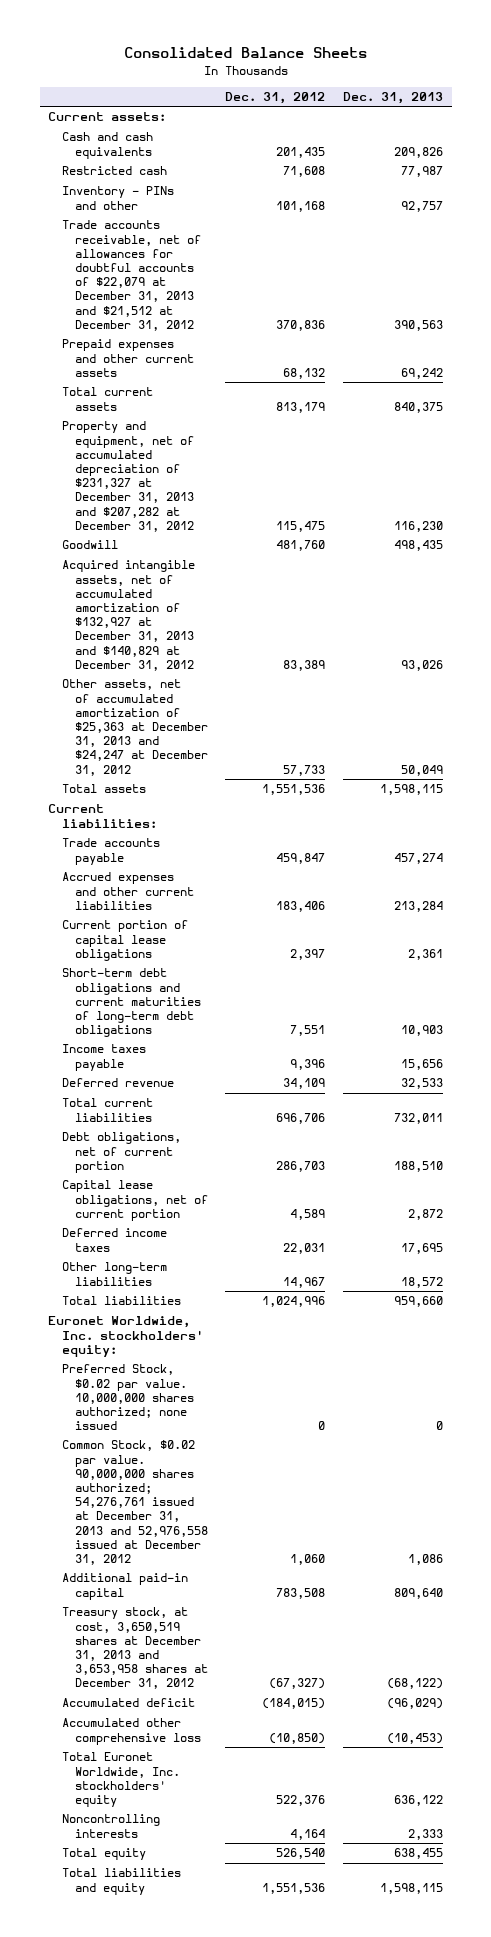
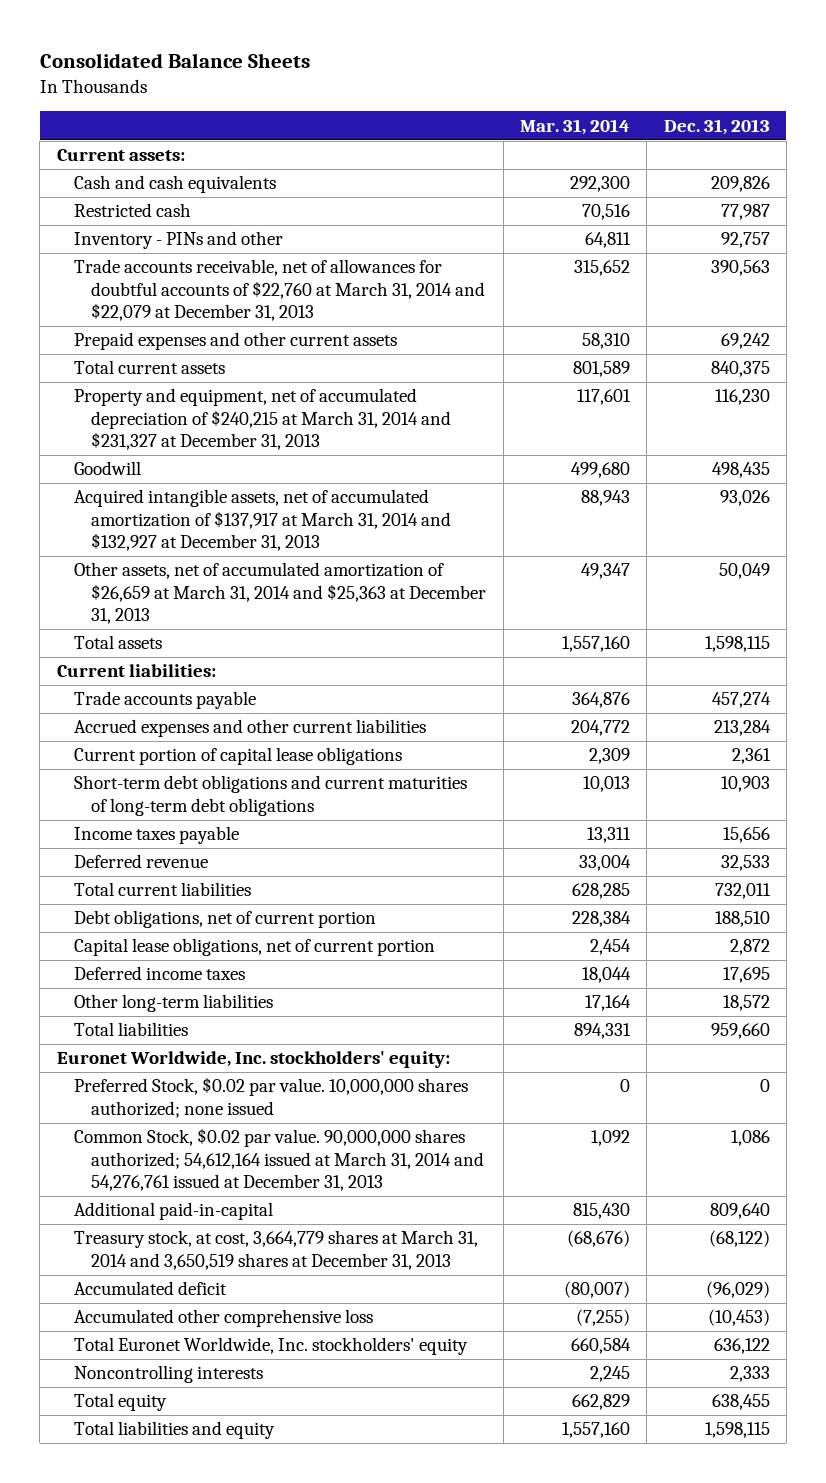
[225,92,326,105] Dec. 31, 2012 -> none
none -> [520,118,631,135] Mar. 31, 2014
[61,220,201,331] Trade accounts receivable, net of allowances for doubtful accounts of $22,079 at December 31, 2013 and $21,512 at December 31, 2012 -> [74,259,486,321] Trade accounts receivable, net of allowances for doubtful accounts of $22,760 at March 31, 2014 and $22,079 at December 31, 2013
[61,421,194,532] Property and equipment, net of accumulated depreciation of $231,327 at December 31, 2013 and $207,282 at December 31, 2012 -> [74,388,452,450] Property and equipment, net of accumulated depreciation of $240,215 at March 31, 2014 and $231,327 at December 31, 2013
[61,560,195,671] Acquired intangible assets, net of accumulated amortization of $132,927 at December 31, 2013 and $140,829 at December 31, 2012 -> [74,489,452,551] Acquired intangible assets, net of accumulated amortization of $137,917 at March 31, 2014 and $132,927 at December 31, 2013
[61,679,208,776] Other assets, net of accumulated amortization of $25,363 at December 31, 2013 and $24,247 at December 31, 2012 -> [74,562,487,624] Other assets, net of accumulated amortization of $26,659 at March 31, 2014 and $25,363 at December 31, 2013
[61,1440,208,1566] Common Stock, $0.02 par value. 90,000,000 shares authorized; 54,276,761 issued at December 31, 2013 and 52,976,558 issued at December 31, 2012 -> [74,1128,485,1191] Common Stock, $0.02 par value. 90,000,000 shares authorized; 54,612,164 issued at March 31, 2014 and 54,276,761 issued at December 31, 2013
[61,1573,188,1600] Additional paid-in capital -> [74,1202,274,1221] Additional paid-in-capital
[61,1607,208,1690] Treasury stock, at cost, 3,650,519 shares at December 31, 2013 and 3,653,958 shares at December 31, 2012 -> [74,1230,479,1270] Treasury stock, at cost, 3,664,779 shares at March 31, 2014 and 3,650,519 shares at December 31, 2013

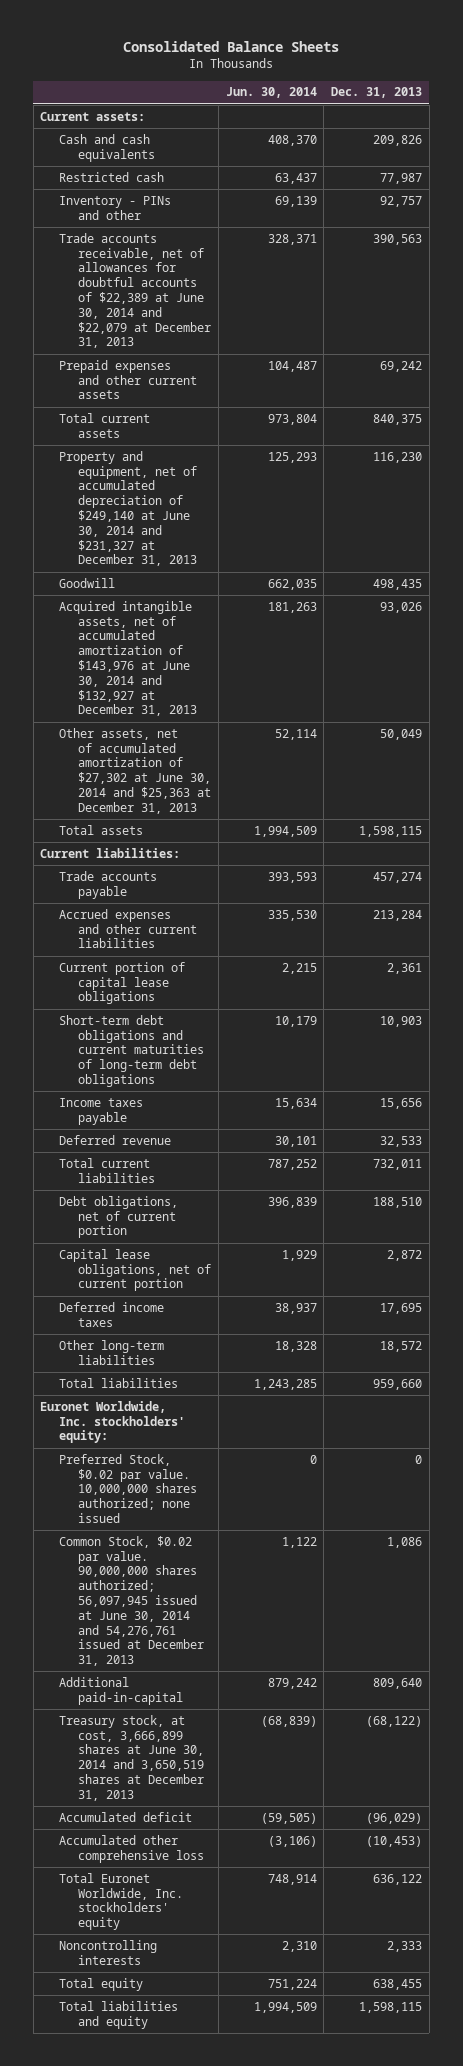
[520,118,631,135] Mar. 31, 2014 -> none
none -> [225,87,317,99] Jun. 30, 2014
[74,259,486,321] Trade accounts receivable, net of allowances for doubtful accounts of $22,760 at March 31, 2014 and $22,079 at December 31, 2013 -> [59,232,212,349] Trade accounts receivable, net of allowances for doubtful accounts of $22,389 at June 30, 2014 and $22,079 at December 31, 2013
[74,388,452,450] Property and equipment, net of accumulated depreciation of $240,215 at March 31, 2014 and $231,327 at December 31, 2013 -> [59,450,198,567] Property and equipment, net of accumulated depreciation of $249,140 at June 30, 2014 and $231,327 at December 31, 2013
[74,489,452,551] Acquired intangible assets, net of accumulated amortization of $137,917 at March 31, 2014 and $132,927 at December 31, 2013 -> [59,600,198,717] Acquired intangible assets, net of accumulated amortization of $143,976 at June 30, 2014 and $132,927 at December 31, 2013
[74,562,487,624] Other assets, net of accumulated amortization of $26,659 at March 31, 2014 and $25,363 at December 31, 2013 -> [59,727,212,814] Other assets, net of accumulated amortization of $27,302 at June 30, 2014 and $25,363 at December 31, 2013
[74,1128,485,1191] Common Stock, $0.02 par value. 90,000,000 shares authorized; 54,612,164 issued at March 31, 2014 and 54,276,761 issued at December 31, 2013 -> [59,1535,205,1667] Common Stock, $0.02 par value. 90,000,000 shares authorized; 56,097,945 issued at June 30, 2014 and 54,276,761 issued at December 31, 2013
[74,1230,479,1270] Treasury stock, at cost, 3,664,779 shares at March 31, 2014 and 3,650,519 shares at December 31, 2013 -> [59,1714,205,1801] Treasury stock, at cost, 3,666,899 shares at June 30, 2014 and 3,650,519 shares at December 31, 2013

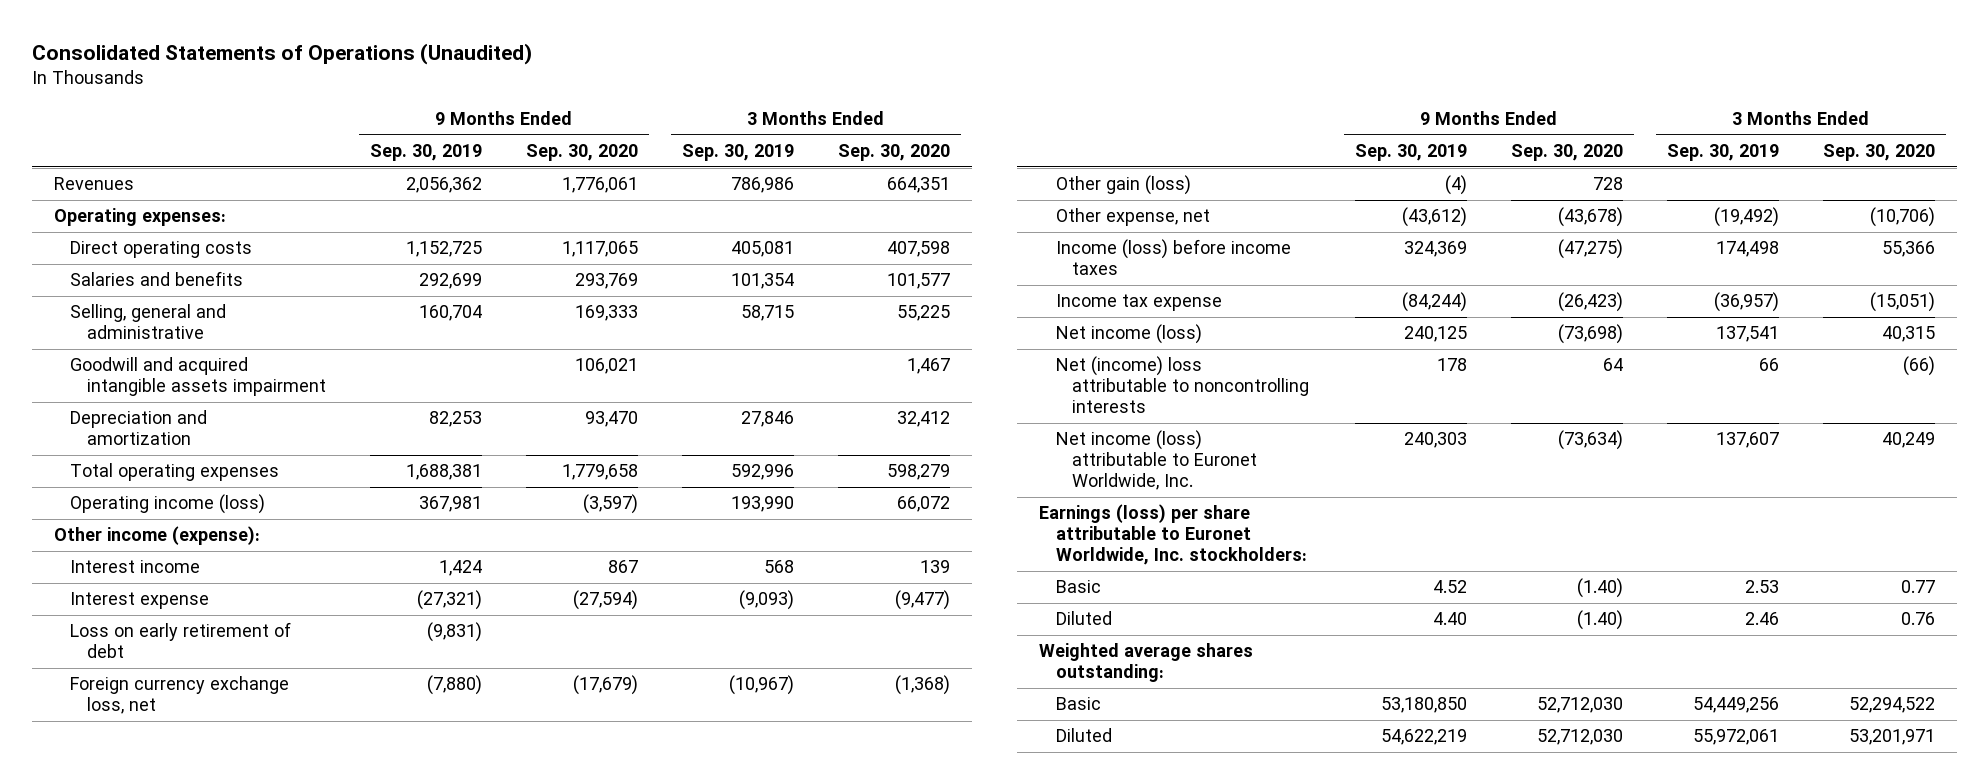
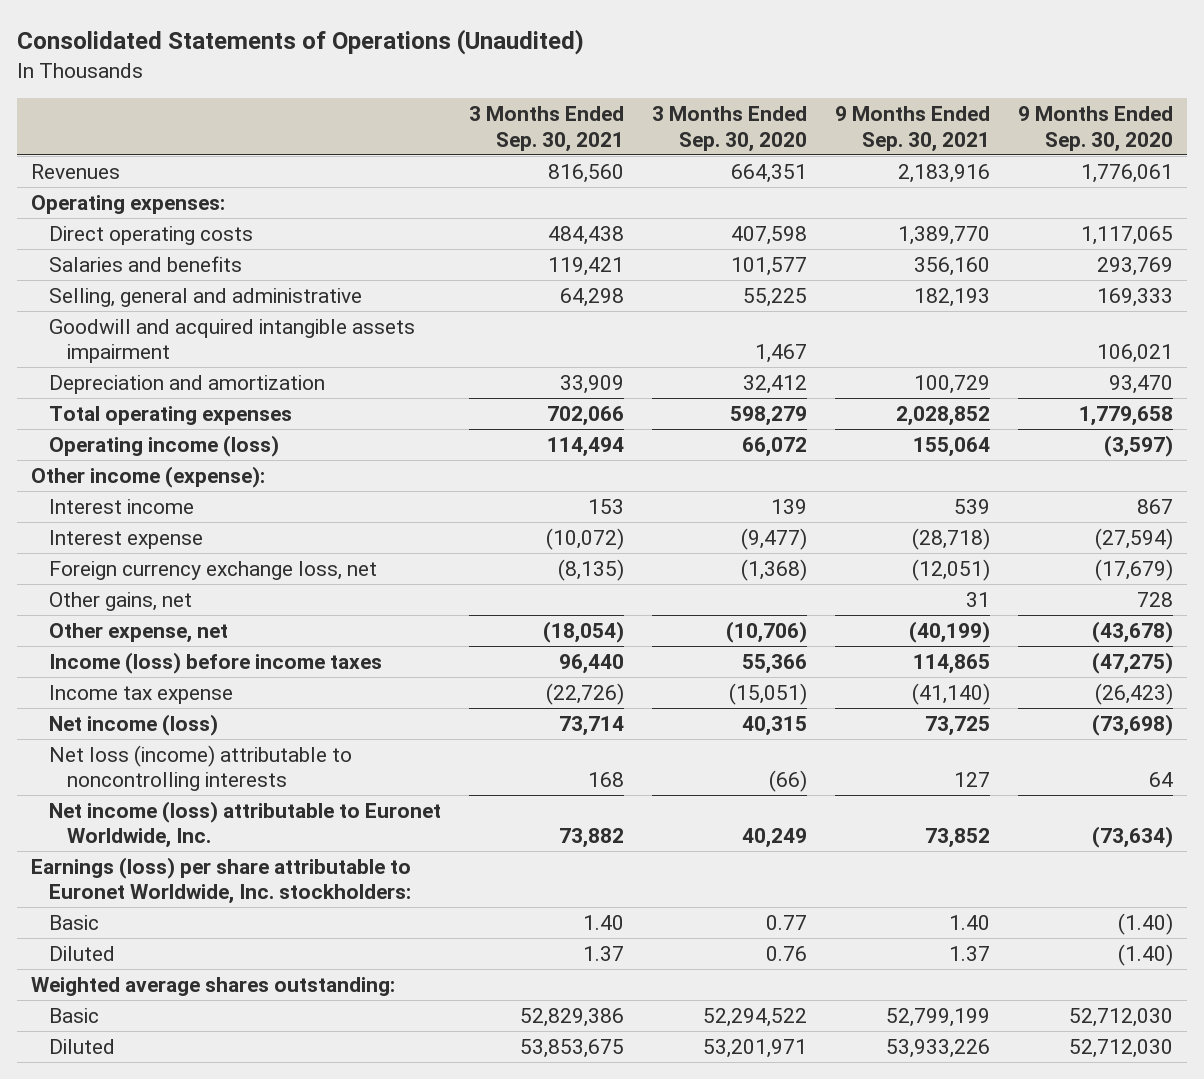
[369,143,482,161] Sep. 30, 2019 -> none
[681,143,794,161] Sep. 30, 2019 -> none
none -> [469,106,625,152] 3 Months Ended Sep. 30, 2021
none -> [834,106,990,152] 9 Months Ended Sep. 30, 2021
[70,622,292,659] Loss on early retirement of debt -> none
[1055,175,1191,196] Other gain (loss) -> [49,591,193,611] Other gains, net
[1055,356,1310,414] Net (income) loss attributable to noncontrolling interests -> [49,744,353,792] Net loss (income) attributable to noncontrolling interests

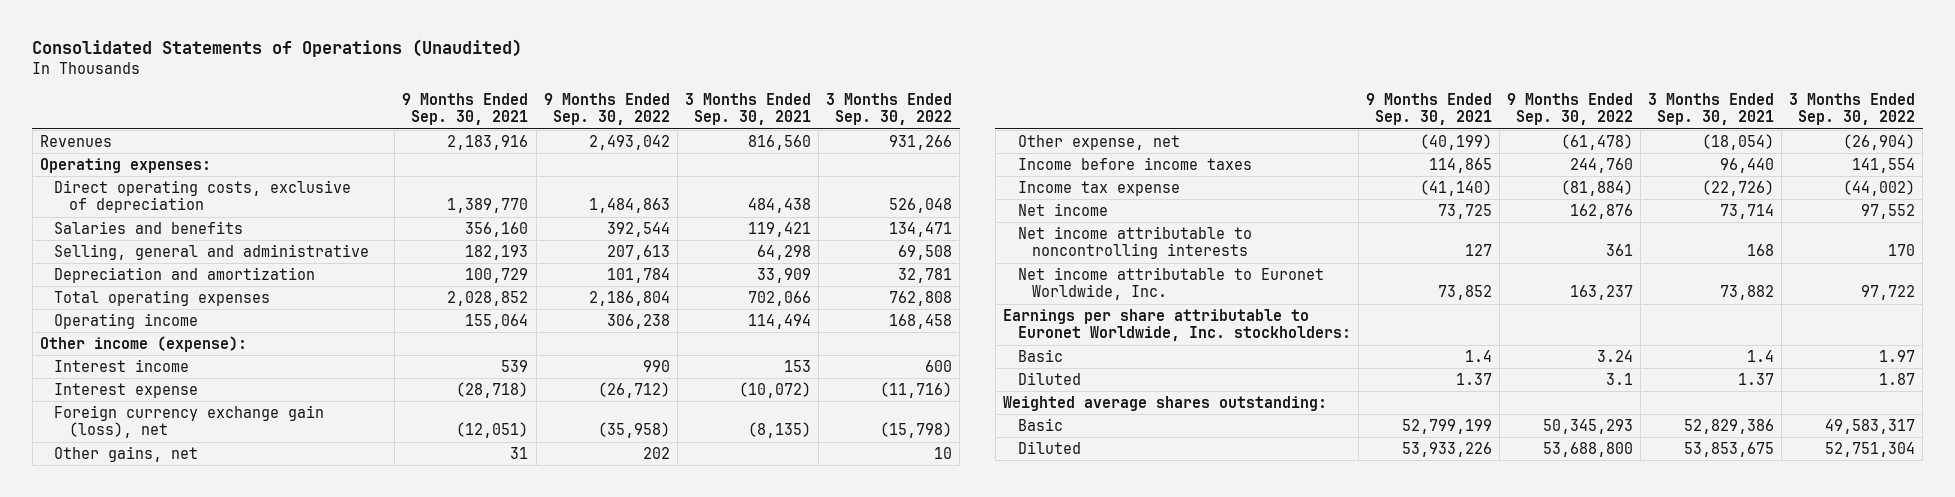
[652,106,808,152] 3 Months Ended Sep. 30, 2020 -> none
[1017,106,1173,152] 9 Months Ended Sep. 30, 2020 -> none
none -> [543,92,670,126] 9 Months Ended Sep. 30, 2022
none -> [825,92,952,126] 3 Months Ended Sep. 30, 2022
[49,225,254,245] Direct operating costs -> [54,179,352,214] Direct operating costs, exclusive of depreciation
[49,318,416,364] Goodwill and acquired intangible assets impairment -> none
[49,434,280,457] Operating income (loss) -> [54,312,199,329] Operating income
[49,560,378,580] Foreign currency exchange loss, net -> [54,404,325,439] Foreign currency exchange gain (loss), net
[49,651,383,674] Income (loss) before income taxes -> [1017,156,1252,170] Income before income taxes
[49,713,219,736] Net income (loss) -> [1017,202,1108,216] Net income
[49,744,353,792] Net loss (income) attributable to noncontrolling interests -> [1017,225,1252,260] Net income attributable to noncontrolling interests
[49,800,442,849] Net income (loss) attributable to Euronet Worldwide, Inc. -> [1017,266,1324,301] Net income attributable to Euronet Worldwide, Inc.
[31,856,412,905] Earnings (loss) per share attributable to Euronet Worldwide, Inc. stockholders: -> [1002,308,1351,342] Earnings per share attributable to Euronet Worldwide, Inc. stockholders:
[583,914,625,930] 1.40 -> [1747,349,1775,362] 1.4
[948,914,990,930] 1.40 -> [1464,349,1492,362] 1.4

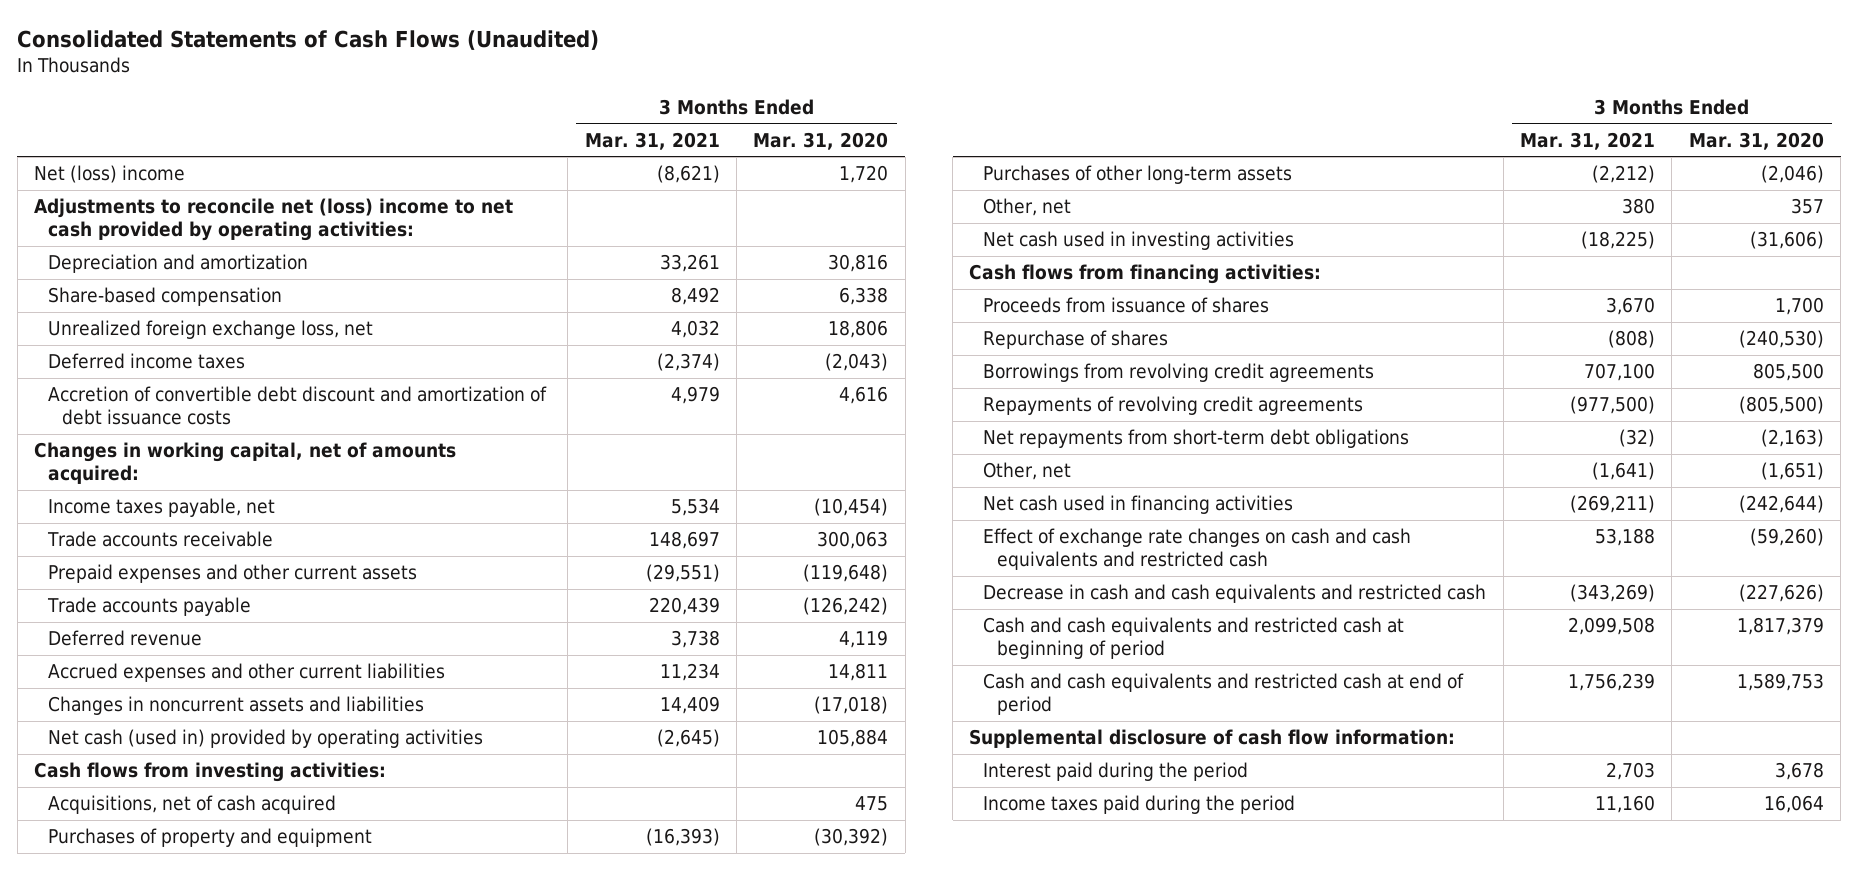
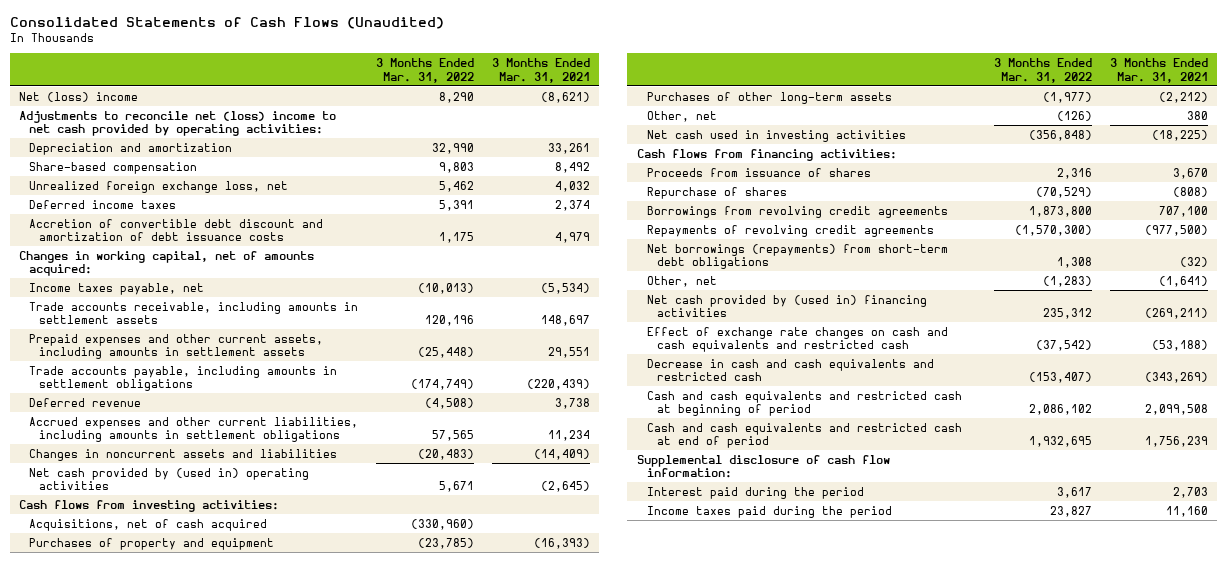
[753,132,889,151] Mar. 31, 2020 -> none
none -> [376,58,475,83] 3 Months Ended Mar. 31, 2022
[656,353,720,372] (2,374) -> [555,199,591,211] 2,374
[670,498,720,517] 5,534 -> [541,282,591,294] (5,534)
[47,531,274,548] Trade accounts receivable -> [28,301,358,325] Trade accounts receivable, including amounts in settlement assets
[48,564,418,584] Prepaid expenses and other current assets -> [28,333,323,360] Prepaid expenses and other current assets, including amounts in settlement assets
[645,564,720,583] (29,551) -> [548,347,591,359] 29,551
[47,597,252,617] Trade accounts payable -> [28,365,337,392] Trade accounts payable, including amounts in settlement obligations
[648,597,720,616] 220,439 -> [527,379,591,391] (220,439)
[48,663,446,683] Accrued expenses and other current liabilities -> [28,416,358,443] Accrued expenses and other current liabilities, including amounts in settlement obligations
[659,696,720,715] 14,409 -> [534,448,591,460] (14,409)
[48,729,484,749] Net cash (used in) provided by operating activities -> [28,467,309,491] Net cash provided by (used in) operating activities
[983,429,1410,449] Net repayments from short-term debt obligations -> [646,243,948,270] Net borrowings (repayments) from short-term debt obligations
[983,495,1294,515] Net cash used in financing activities -> [646,294,927,318] Net cash provided by (used in) financing activities
[1595,528,1656,547] 53,188 -> [1152,340,1209,352] (53,188)

